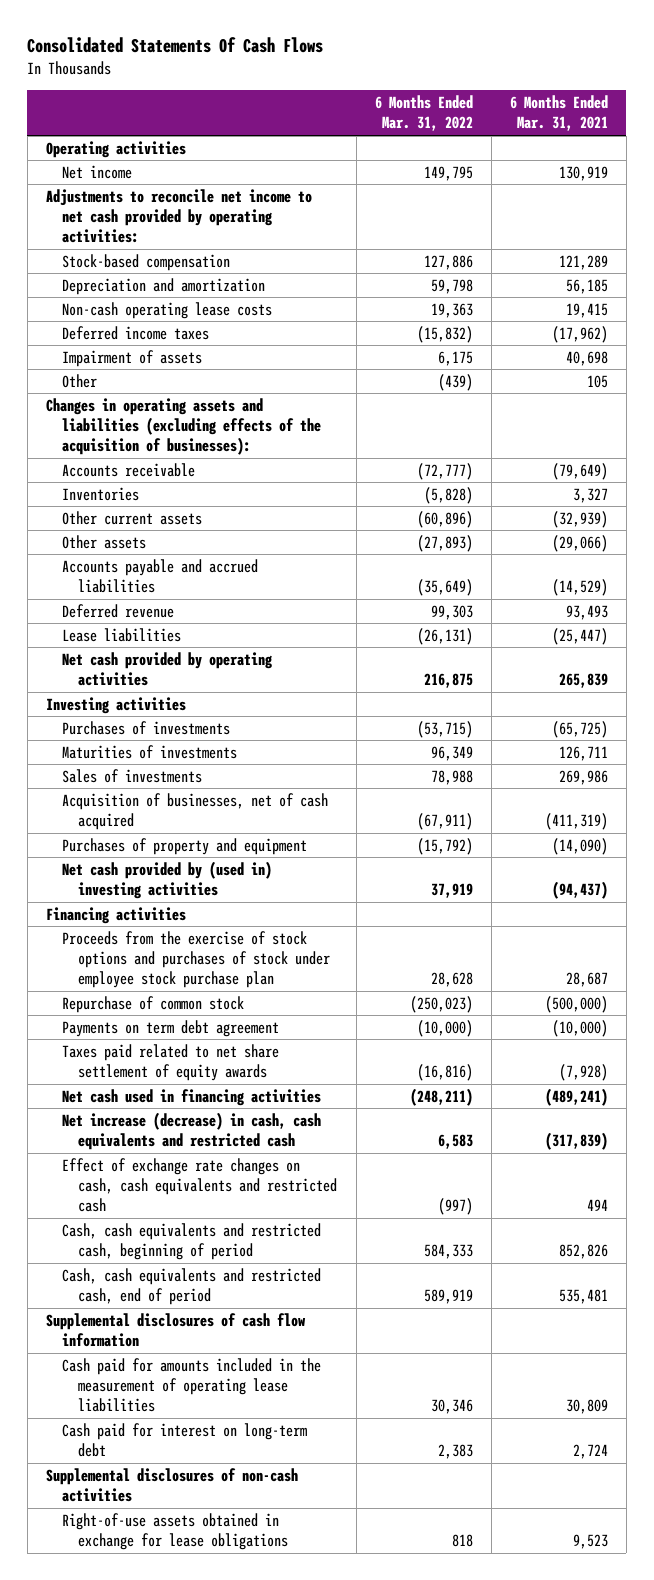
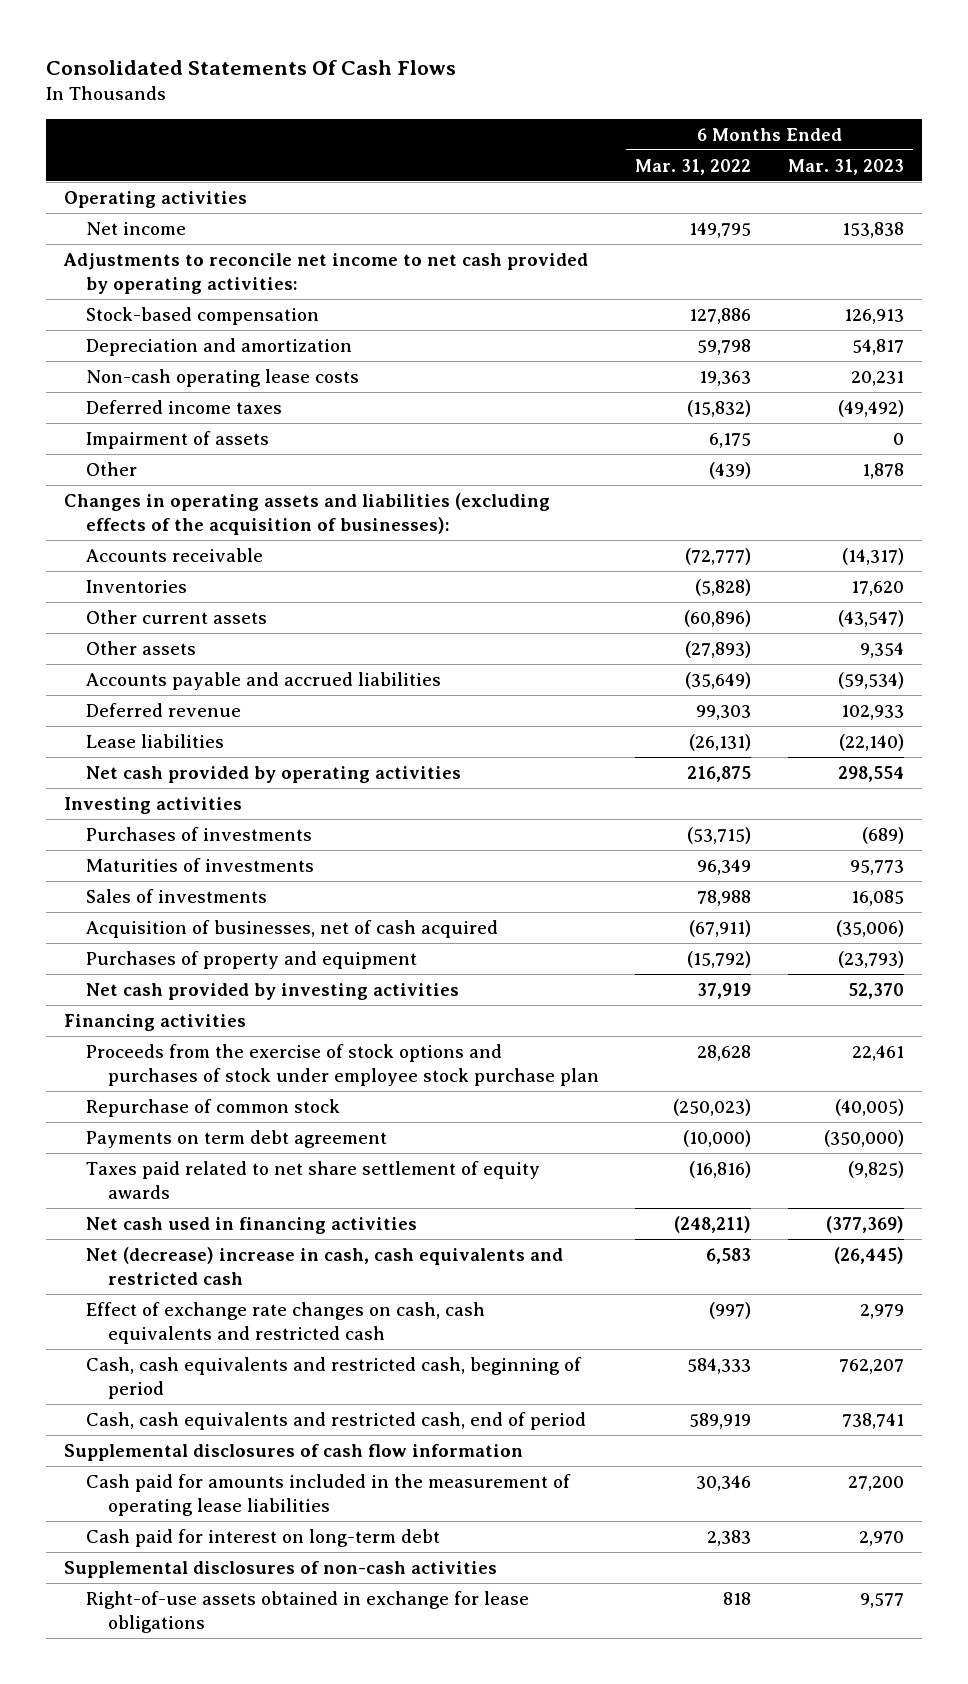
[509,95,608,132] 6 Months Ended Mar. 31, 2021 -> none
none -> [787,158,904,175] Mar. 31, 2023
[62,860,273,900] Net cash provided by (used in) investing activities -> [86,982,460,1000] Net cash provided by investing activities
[62,1111,322,1151] Net increase (decrease) in cash, cash equivalents and restricted cash -> [86,1246,564,1285] Net (decrease) increase in cash, cash equivalents and restricted cash

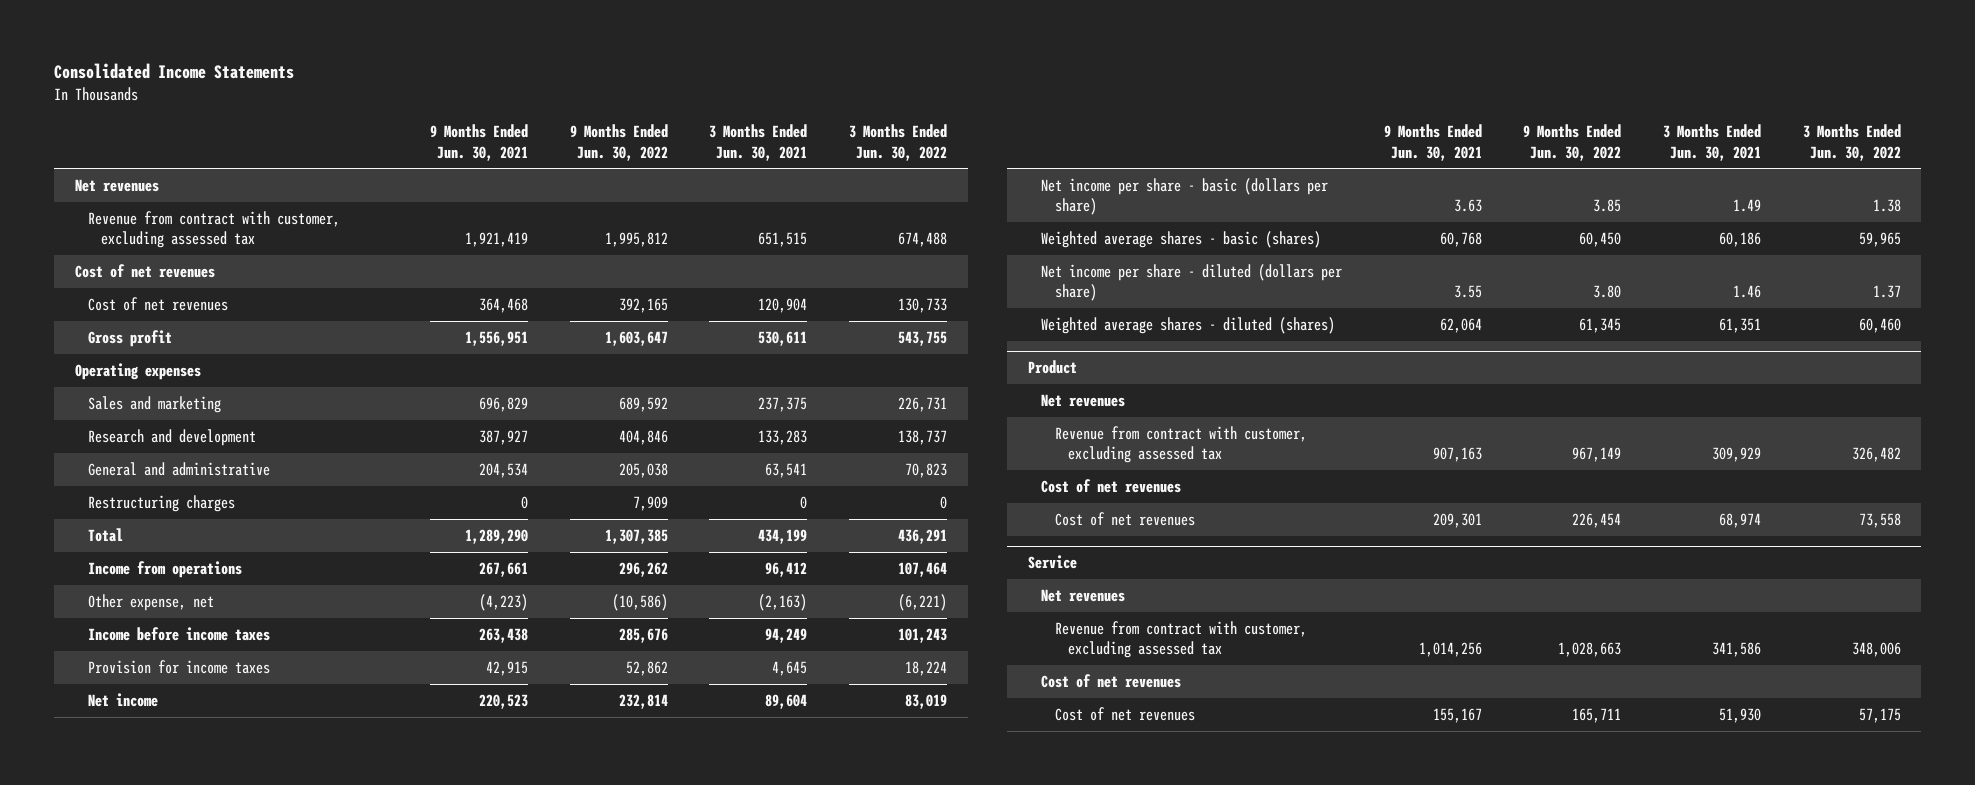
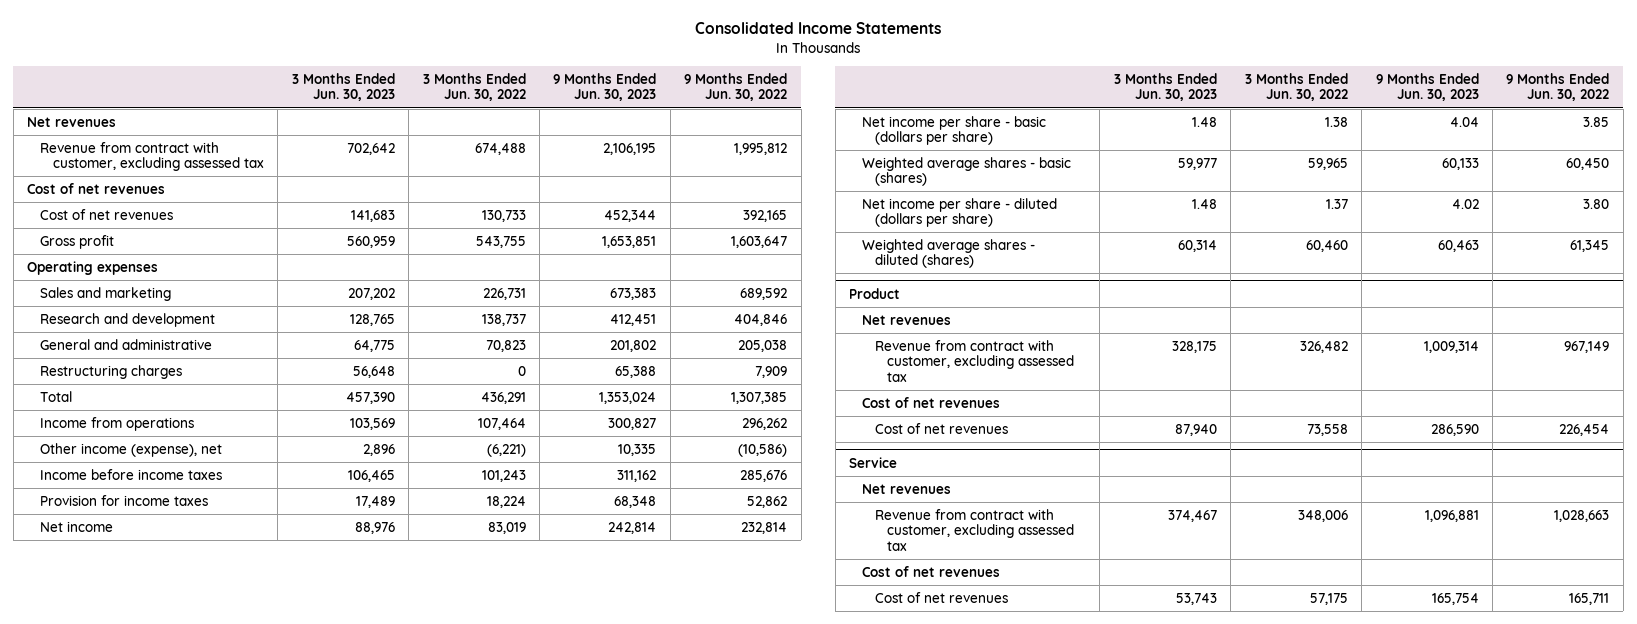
[430,124,529,161] 9 Months Ended Jun. 30, 2021 -> none
[709,124,808,161] 3 Months Ended Jun. 30, 2021 -> none
none -> [291,72,395,102] 3 Months Ended Jun. 30, 2023
none -> [553,72,657,102] 9 Months Ended Jun. 30, 2023
[87,593,214,611] Other expense, net -> [39,442,222,457] Other income (expense), net

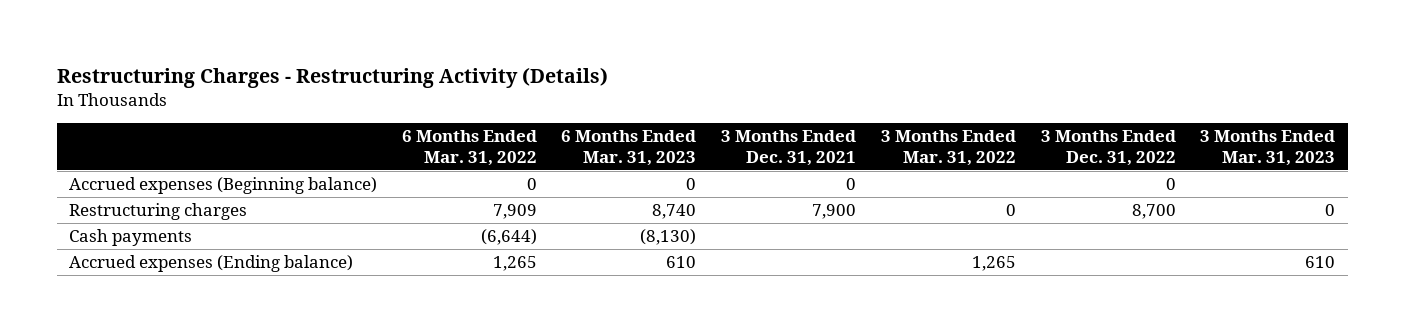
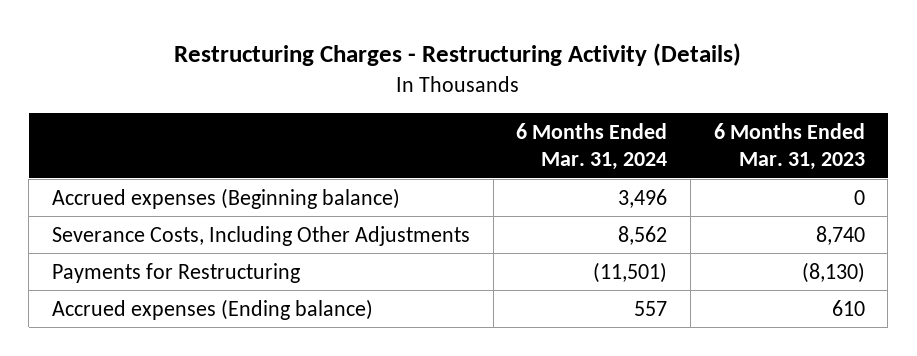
[401,130,537,167] 6 Months Ended Mar. 31, 2022 -> none
[721,130,857,167] 3 Months Ended Dec. 31, 2021 -> none
[880,130,1016,167] 3 Months Ended Mar. 31, 2022 -> none
[1040,130,1176,167] 3 Months Ended Dec. 31, 2022 -> none
[1200,130,1336,167] 3 Months Ended Mar. 31, 2023 -> none
none -> [516,122,668,171] 6 Months Ended Mar. 31, 2024
[69,203,248,221] Restructuring charges -> [51,225,470,246] Severance Costs, Including Other Adjustments
[69,229,193,247] Cash payments -> [51,262,300,283] Payments for Restructuring

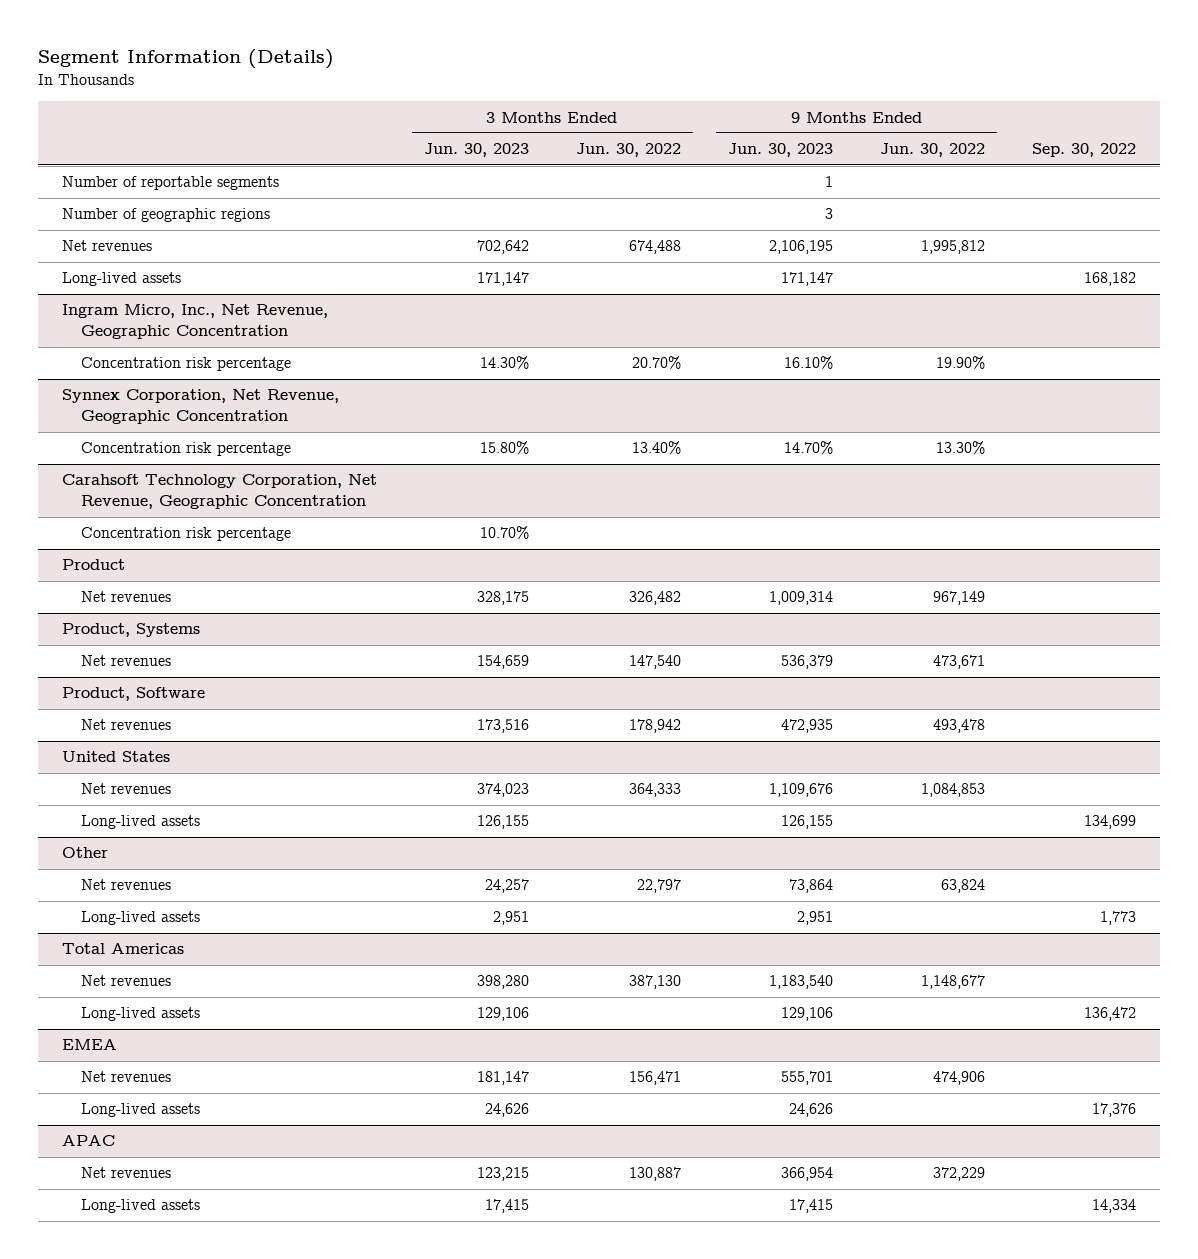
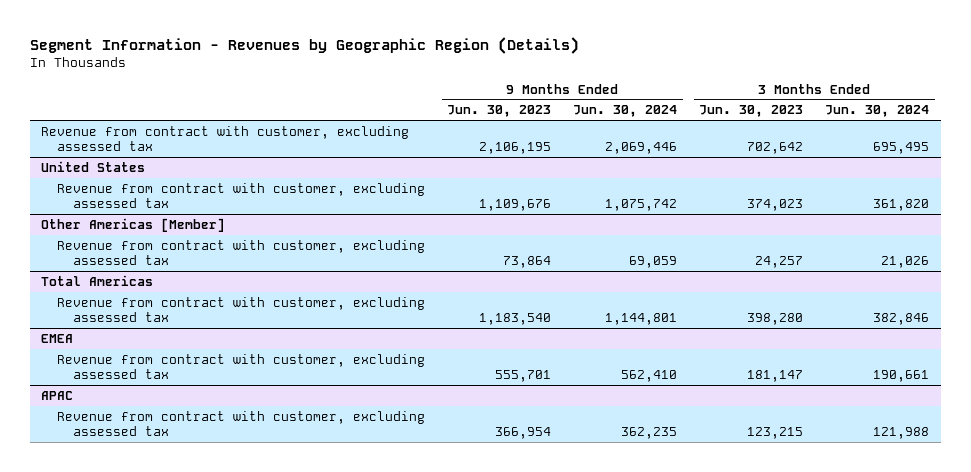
[38,49,335,70] Segment Information (Details) -> [29,36,579,54] Segment Information - Revenues by Geographic Region (Details)
[575,143,681,158] Jun. 30, 2022 -> none
[880,143,986,158] Jun. 30, 2022 -> none
[1032,143,1137,158] Sep. 30, 2022 -> none
none -> [573,105,678,118] Jun. 30, 2024
none -> [825,105,930,118] Jun. 30, 2024
[61,176,279,191] Number of reportable segments -> none
[61,208,270,223] Number of geographic regions -> none
[61,272,181,287] Long-lived assets -> none
[61,304,328,340] Ingram Micro, Inc., Net Revenue, Geographic Concentration -> none
[81,357,292,372] Concentration risk percentage -> none
[61,389,339,425] Synnex Corporation, Net Revenue, Geographic Concentration -> none
[81,442,292,457] Concentration risk percentage -> none
[61,474,377,510] Carahsoft Technology Corporation, Net Revenue, Geographic Concentration -> none
[81,527,292,542] Concentration risk percentage -> none
[61,559,125,571] Product -> none
[81,591,172,603] Net revenues -> none
[61,623,200,638] Product, Systems -> none
[81,655,172,667] Net revenues -> none
[61,687,205,702] Product, Software -> none
[81,719,172,731] Net revenues -> none
[61,240,152,252] Net revenues -> [41,125,410,152] Revenue from contract with customer, excluding assessed tax
[81,815,201,830] Long-lived assets -> none
[81,911,201,926] Long-lived assets -> none
[81,783,172,795] Net revenues -> [57,182,426,209] Revenue from contract with customer, excluding assessed tax
[61,847,108,859] Other -> [41,217,226,232] Other Americas [Member]
[81,879,172,891] Net revenues -> [57,239,426,266] Revenue from contract with customer, excluding assessed tax
[81,1007,201,1022] Long-lived assets -> none
[81,975,172,987] Net revenues -> [57,296,426,323] Revenue from contract with customer, excluding assessed tax
[81,1103,201,1118] Long-lived assets -> none
[81,1071,172,1083] Net revenues -> [57,353,426,380] Revenue from contract with customer, excluding assessed tax
[81,1199,201,1214] Long-lived assets -> none
[81,1167,172,1179] Net revenues -> [57,410,426,437] Revenue from contract with customer, excluding assessed tax

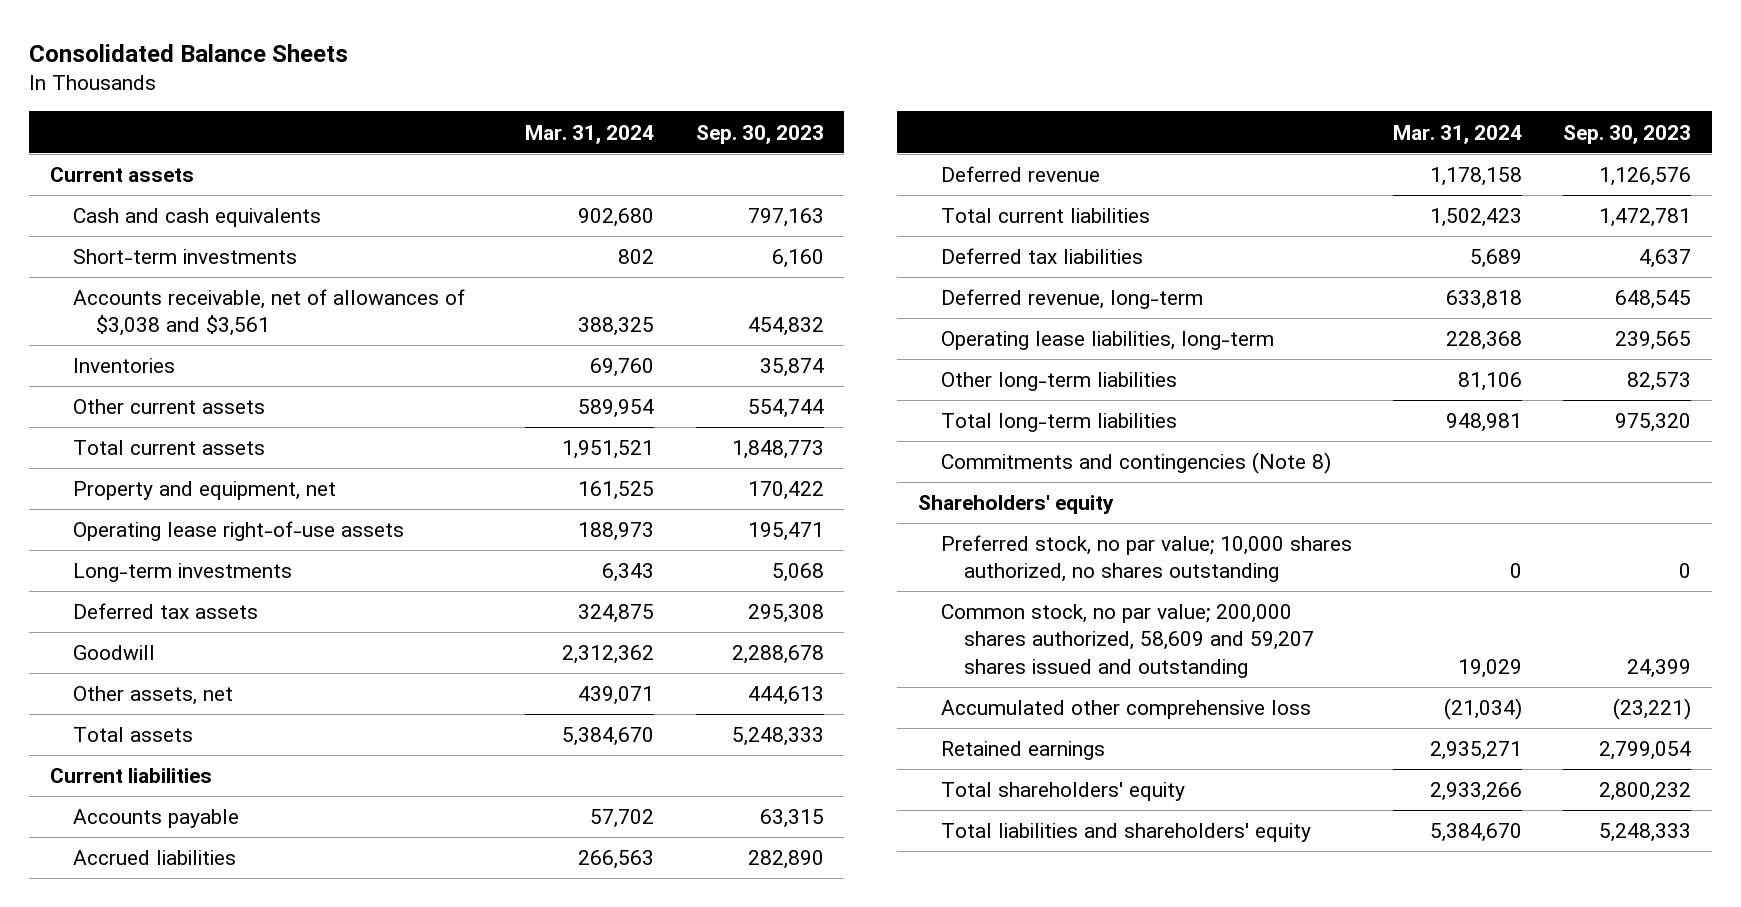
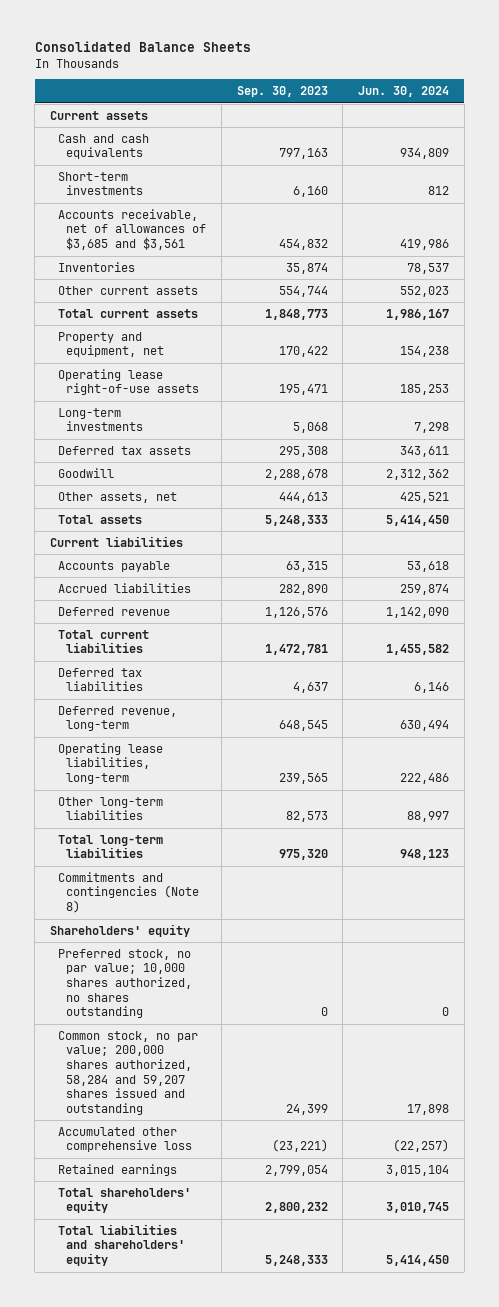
[525,124,655,144] Mar. 31, 2024 -> none
none -> [357,86,449,98] Jun. 30, 2024
[72,289,465,337] Accounts receivable, net of allowances of $3,038 and $3,561 -> [58,208,207,251] Accounts receivable, net of allowances of $3,685 and $3,561
[940,604,1314,678] Common stock, no par value; 200,000 shares authorized, 58,609 and 59,207 shares issued and outstanding -> [58,1030,199,1115] Common stock, no par value; 200,000 shares authorized, 58,284 and 59,207 shares issued and outstanding

